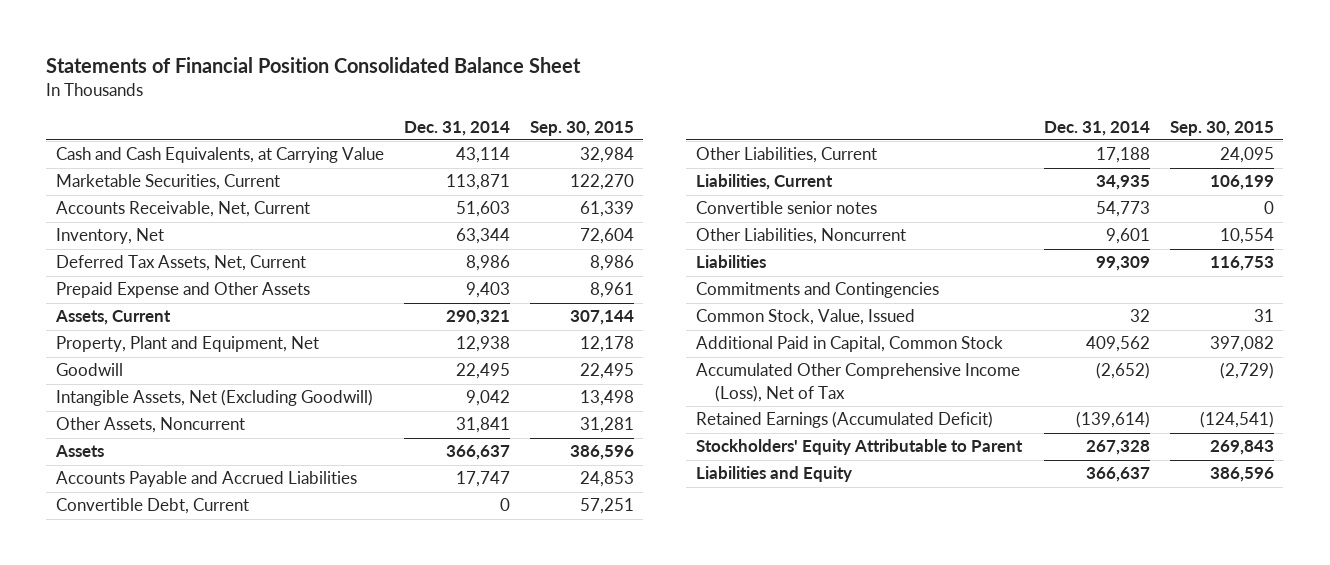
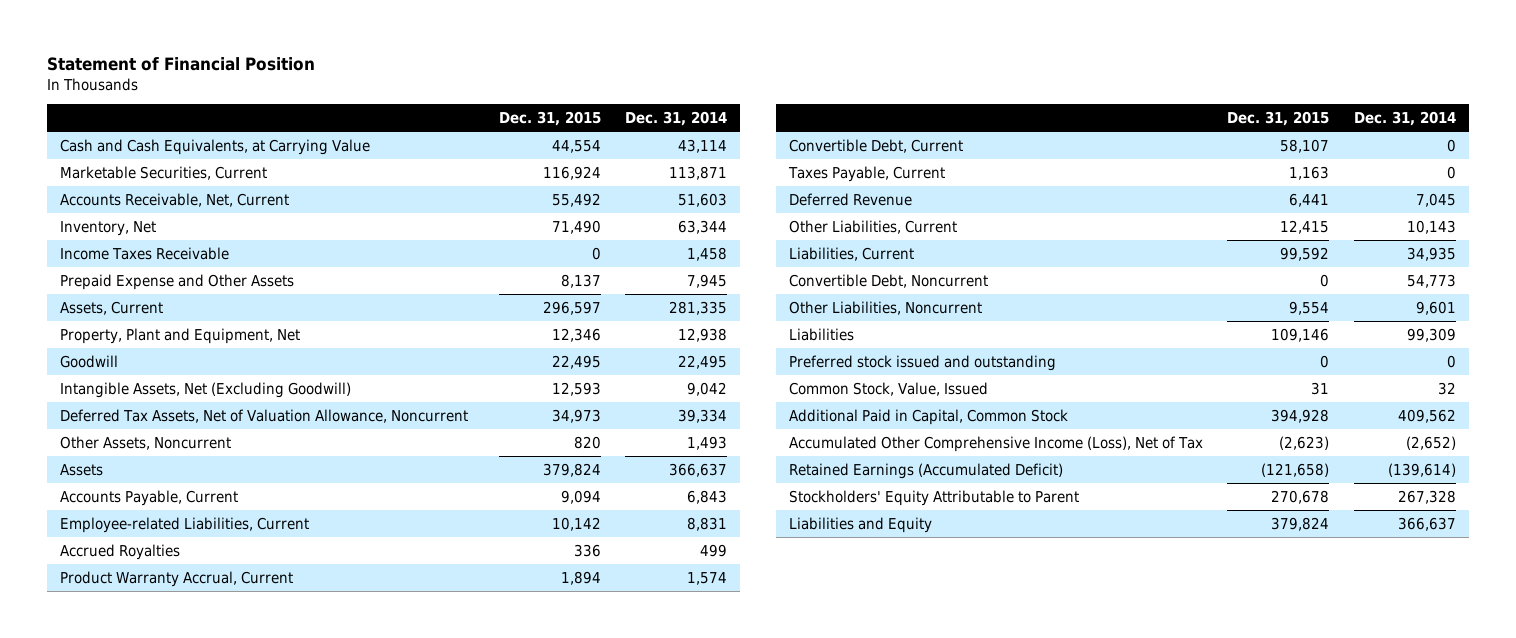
[46,57,582,74] Statements of Financial Position Consolidated Balance Sheet -> [47,56,316,71] Statement of Financial Position
[529,120,634,136] Sep. 30, 2015 -> none
none -> [498,110,601,126] Dec. 31, 2015
[56,255,307,272] Deferred Tax Assets, Net, Current -> none
none -> [59,246,229,260] Income Taxes Receivable
[465,282,510,299] 9,403 -> [687,273,728,288] 7,945
[445,310,510,326] 290,321 -> [669,300,728,315] 281,335
none -> [59,408,468,423] Deferred Tax Assets, Net of Valuation Allowance, Noncurrent
[455,417,510,434] 31,841 -> [687,435,728,450] 1,493
[56,471,358,488] Accounts Payable and Accrued Liabilities -> none
none -> [59,489,238,506] Accounts Payable, Current
none -> [59,516,309,533] Employee-related Liabilities, Current
none -> [59,543,180,560] Accrued Royalties
none -> [59,570,293,587] Product Warranty Accrual, Current
none -> [787,165,945,182] Taxes Payable, Current
none -> [788,192,912,206] Deferred Revenue
[1095,147,1150,164] 17,188 -> [1407,219,1457,234] 10,143
[696,201,878,215] Convertible senior notes -> [788,273,988,288] Convertible Debt, Noncurrent
[696,282,940,299] Commitments and Contingencies -> none
none -> [788,354,1056,371] Preferred stock issued and outstanding

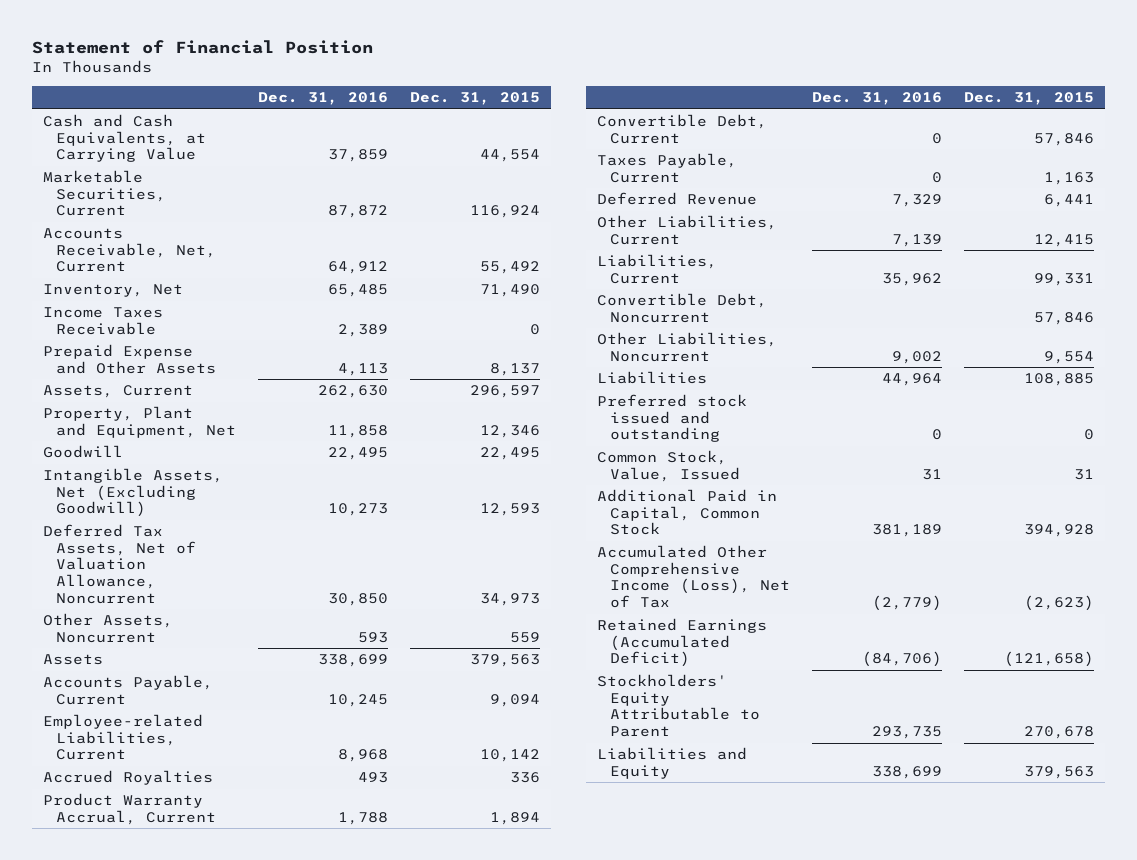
[625,110,728,126] Dec. 31, 2014 -> none
none -> [257,91,388,105] Dec. 31, 2016
[573,435,601,449] 820 -> [510,631,541,643] 559
[542,462,601,477] 379,824 -> [470,654,541,668] 379,563
[1280,138,1330,153] 58,107 -> [1033,132,1094,146] 57,846
[1280,246,1330,261] 99,592 -> [1033,272,1094,286] 99,331
[1320,273,1330,287] 0 -> [1033,311,1094,325] 57,846
[1271,327,1330,342] 109,146 -> [1023,373,1094,387] 108,885
[1271,516,1330,531] 379,824 -> [1023,765,1094,779] 379,563

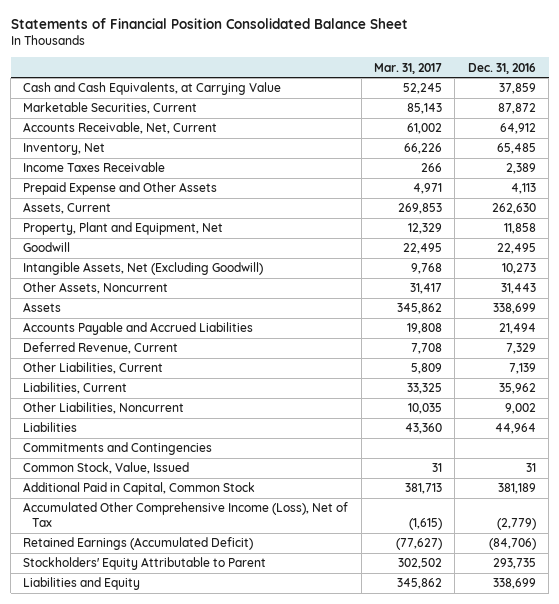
[31,40,373,55] Statement of Financial Position -> [10,18,408,30] Statements of Financial Position Consolidated Balance Sheet
[410,91,541,105] Dec. 31, 2015 -> none
none -> [374,62,443,74] Mar. 31, 2017
[42,524,196,604] Deferred Tax Assets, Net of Valuation Allowance, Noncurrent -> none
[357,631,388,643] 593 -> [500,283,536,295] 31,443
[42,675,213,705] Accounts Payable, Current -> none
[42,714,203,761] Employee-related Liabilities, Current -> none
[42,770,213,786] Accrued Royalties -> none
[42,793,216,825] Product Warranty Accrual, Current -> none
[596,114,767,144] Convertible Debt, Current -> none
[596,153,737,183] Taxes Payable, Current -> none
none -> [23,322,254,336] Accounts Payable and Accrued Liabilities
[596,192,757,206] Deferred Revenue -> [23,342,179,355] Deferred Revenue, Current
[596,293,767,323] Convertible Debt, Noncurrent -> none
[596,394,747,443] Preferred stock issued and outstanding -> none
none -> [23,442,213,456] Commitments and Contingencies

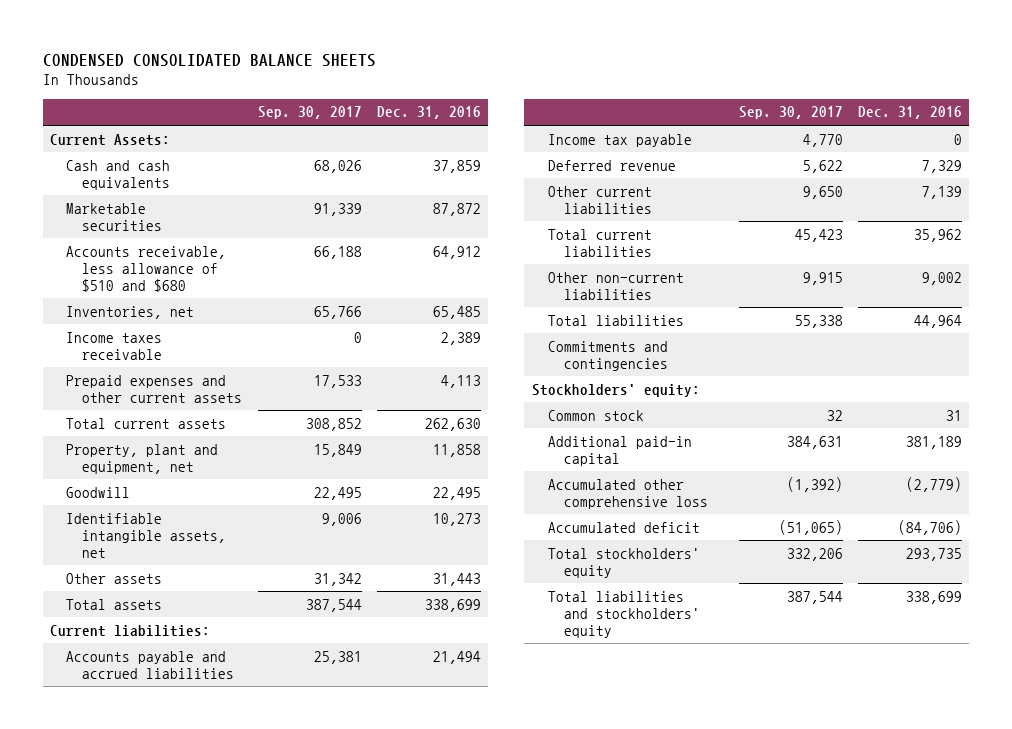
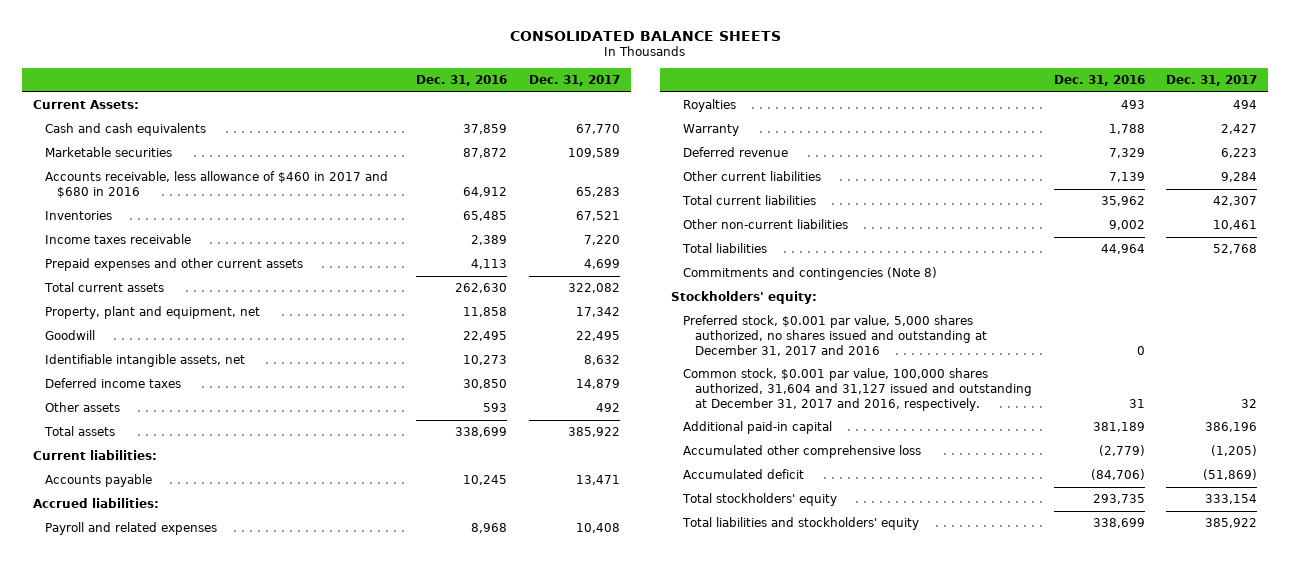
[42,54,376,68] CONDENSED CONSOLIDATED BALANCE SHEETS -> [510,30,782,41] CONSOLIDATED BALANCE SHEETS
[257,106,362,120] Sep. 30, 2017 -> none
none -> [528,75,620,87] Dec. 31, 2017
[66,245,227,292] Accounts receivable, less allowance of $510 and $680 -> [45,171,389,198] Accounts receivable, less allowance of $460 in 2017 and $680 in 2016
[66,305,195,319] Inventories, net -> [45,211,113,221] Inventories
none -> [45,378,182,389] Deferred income taxes
[432,572,481,586] 31,443 -> [483,403,508,413] 593
[66,650,235,679] Accounts payable and accrued liabilities -> none
[547,133,692,147] Income tax payable -> none
none -> [45,474,153,488] Accounts payable
none -> [33,498,160,509] Accrued liabilities:
none -> [45,522,218,536] Payroll and related expenses
none -> [682,99,736,113] Royalties
none -> [682,124,739,137] Warranty
[547,340,668,371] Commitments and contingencies -> [682,267,937,281] Commitments and contingencies (Note 8)
none -> [682,315,987,356] Preferred stock, $0.001 par value, 5,000 shares authorized, no shares issued and outstanding at December 31, 2017 and 2016
[547,409,644,421] Common stock -> [682,368,1032,411] Common stock, $0.001 par value, 100,000 shares authorized, 31,604 and 31,127 issued and outstanding at December 31, 2017 and 2016, respectively.

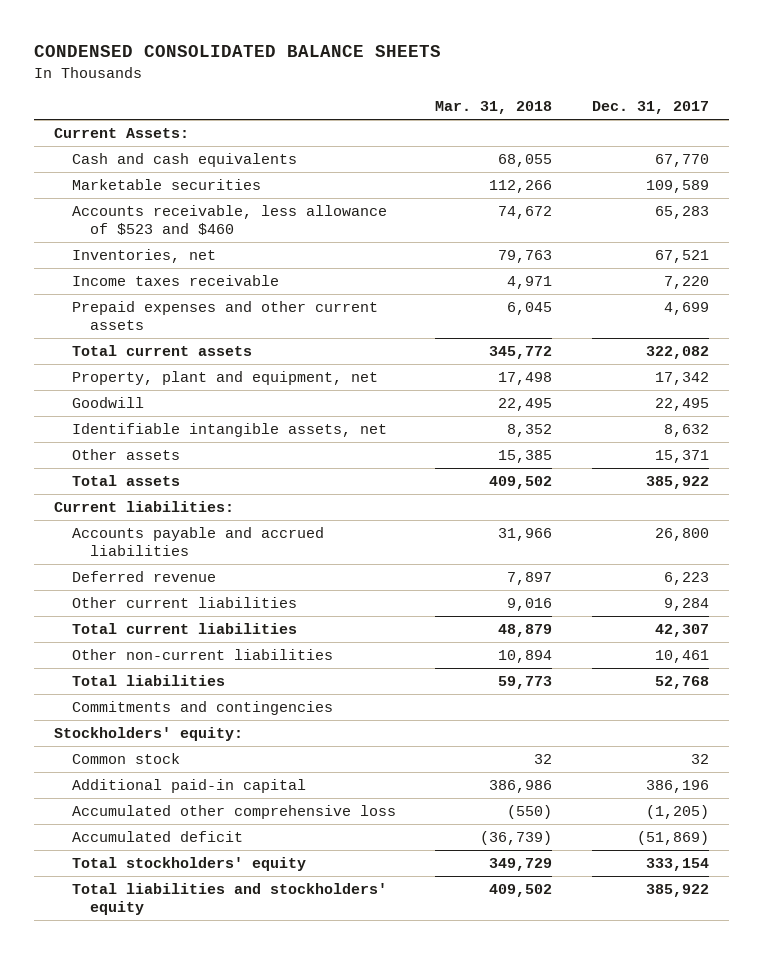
[510,30,782,41] CONSOLIDATED BALANCE SHEETS -> [33,45,441,58] CONDENSED CONSOLIDATED BALANCE SHEETS
[416,75,508,87] Dec. 31, 2016 -> none
none -> [435,101,553,115] Mar. 31, 2018
[45,171,389,198] Accounts receivable, less allowance of $460 in 2017 and $680 in 2016 -> [71,205,387,236] Accounts receivable, less allowance of $523 and $460
[45,211,113,221] Inventories -> [71,249,216,264] Inventories, net
[45,378,182,389] Deferred income taxes -> none
[595,403,620,413] 492 -> [655,450,710,464] 15,371
[45,474,153,488] Accounts payable -> none
[33,498,160,509] Accrued liabilities: -> none
[45,522,218,536] Payroll and related expenses -> none
[682,99,736,113] Royalties -> none
[682,124,739,137] Warranty -> none
none -> [71,527,324,557] Accounts payable and accrued liabilities
[682,267,937,281] Commitments and contingencies (Note 8) -> [71,701,333,716] Commitments and contingencies
[682,315,987,356] Preferred stock, $0.001 par value, 5,000 shares authorized, no shares issued and outstanding at December 31, 2017 and 2016 -> none
[682,368,1032,411] Common stock, $0.001 par value, 100,000 shares authorized, 31,604 and 31,127 issued and outstanding at December 31, 2017 and 2016, respectively. -> [71,753,180,765] Common stock

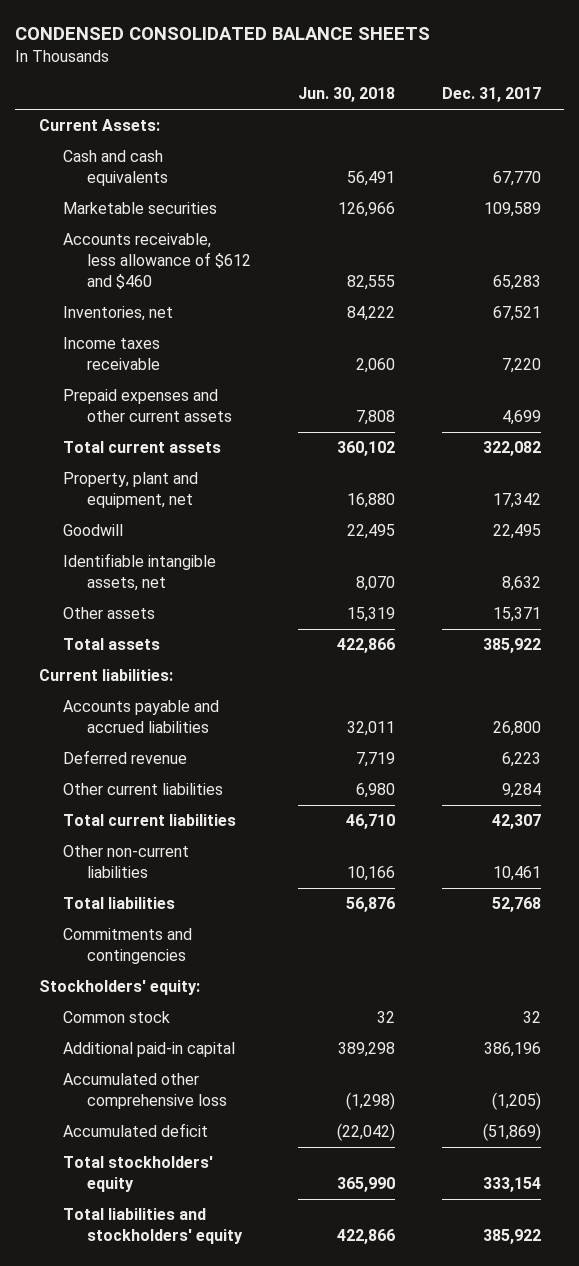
[435,101,553,115] Mar. 31, 2018 -> none
none -> [297,87,395,103] Jun. 30, 2018
[71,205,387,236] Accounts receivable, less allowance of $523 and $460 -> [62,233,251,289] Accounts receivable, less allowance of $612 and $460

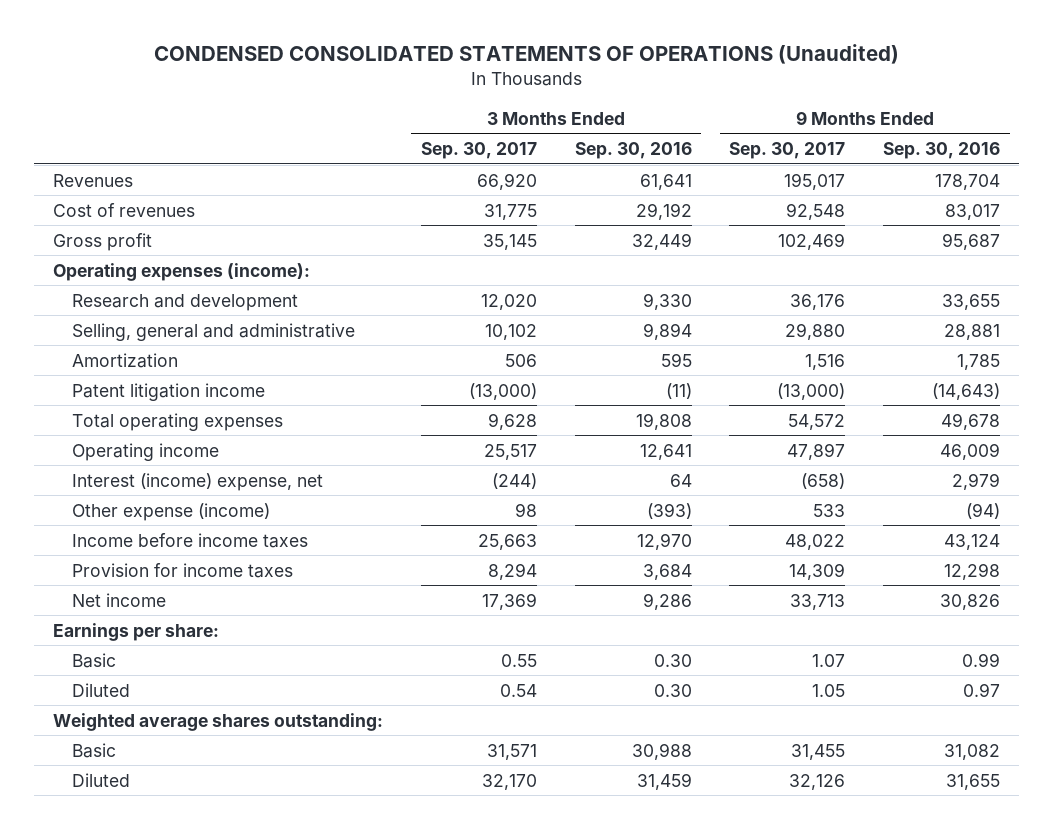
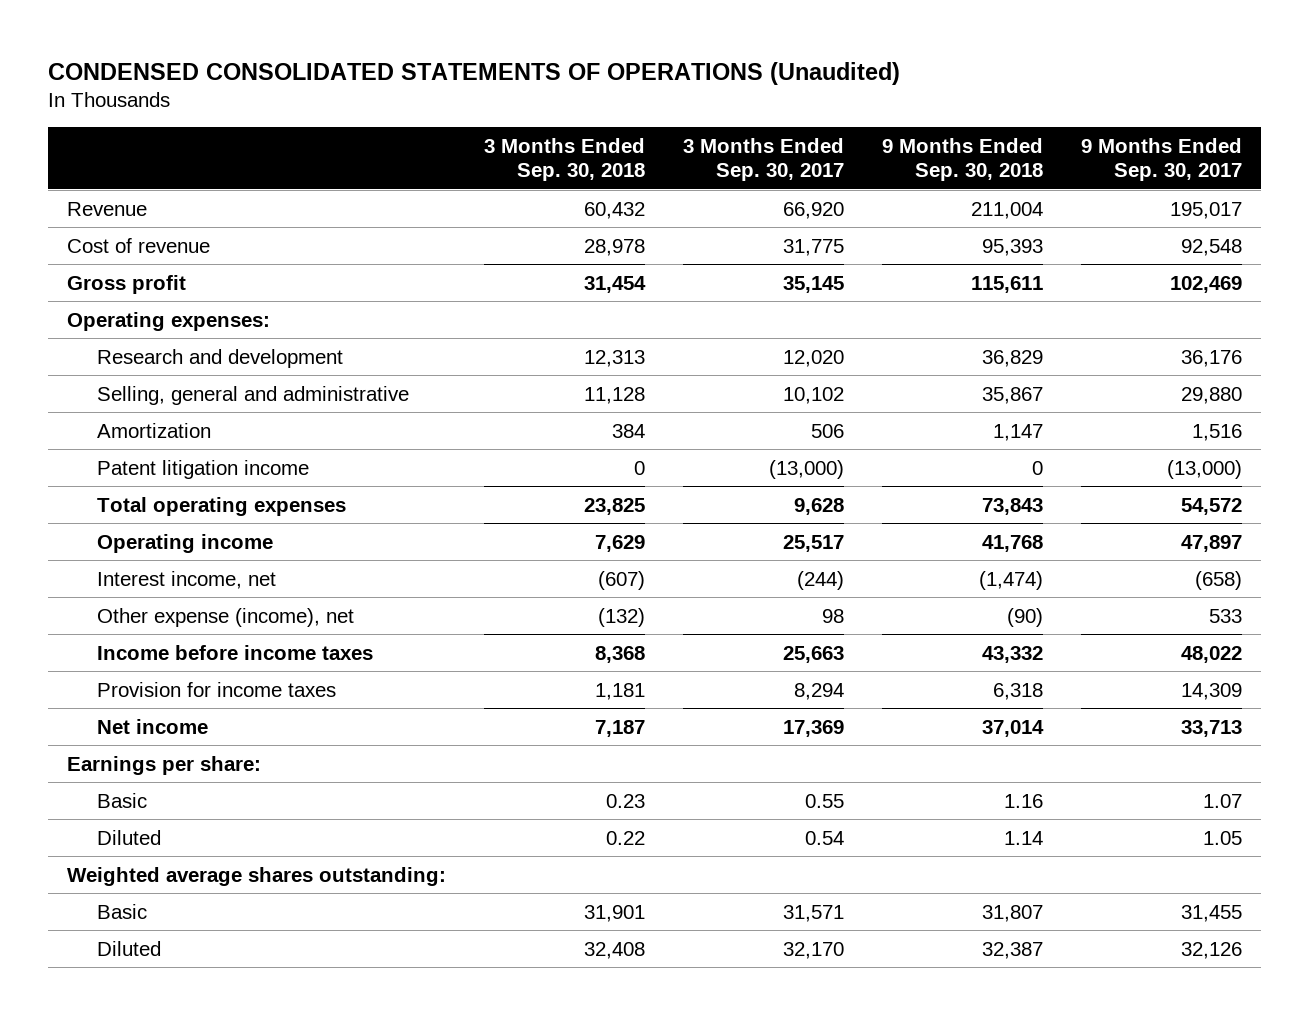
[574,141,692,159] Sep. 30, 2016 -> none
[883,141,1001,159] Sep. 30, 2016 -> none
none -> [483,137,645,182] 3 Months Ended Sep. 30, 2018
none -> [881,137,1043,182] 9 Months Ended Sep. 30, 2018
[52,173,133,187] Revenues -> [66,201,147,216] Revenue
[52,202,195,217] Cost of revenues -> [66,237,210,253] Cost of revenue
[52,262,310,281] Operating expenses (income): -> [66,311,270,331] Operating expenses:
[71,472,323,491] Interest (income) expense, net -> [97,570,277,589] Interest income, net
[71,502,270,521] Other expense (income) -> [97,607,355,627] Other expense (income), net

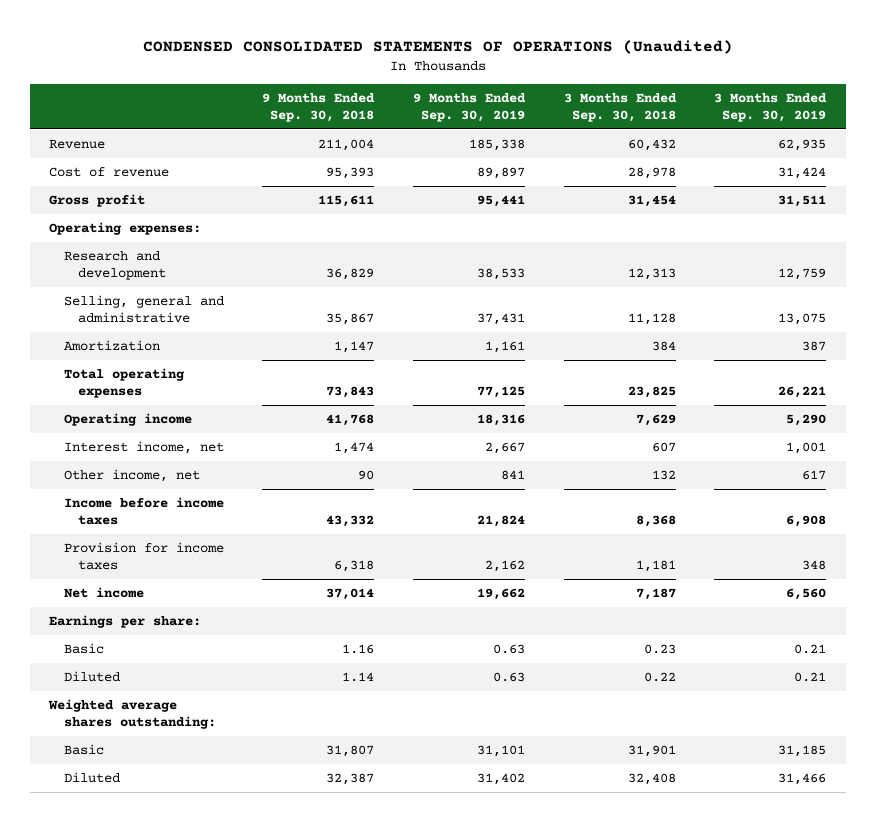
[682,137,844,182] 3 Months Ended Sep. 30, 2017 -> none
[1080,137,1242,182] 9 Months Ended Sep. 30, 2017 -> none
none -> [413,93,527,122] 9 Months Ended Sep. 30, 2019
none -> [714,93,828,122] 3 Months Ended Sep. 30, 2019
[97,459,310,479] Patent litigation income -> none
[597,570,645,590] (607) -> [651,442,676,453] 607
[978,570,1043,590] (1,474) -> [334,442,375,455] 1,474
[97,607,355,627] Other expense (income), net -> [63,469,200,483] Other income, net
[597,607,645,627] (132) -> [651,470,676,481] 132
[1006,607,1043,627] (90) -> [358,470,375,481] 90

